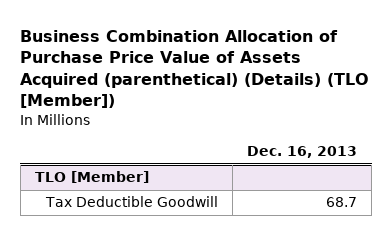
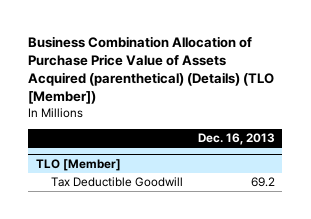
[326,197,358,208] 68.7 -> [250,177,275,188] 69.2

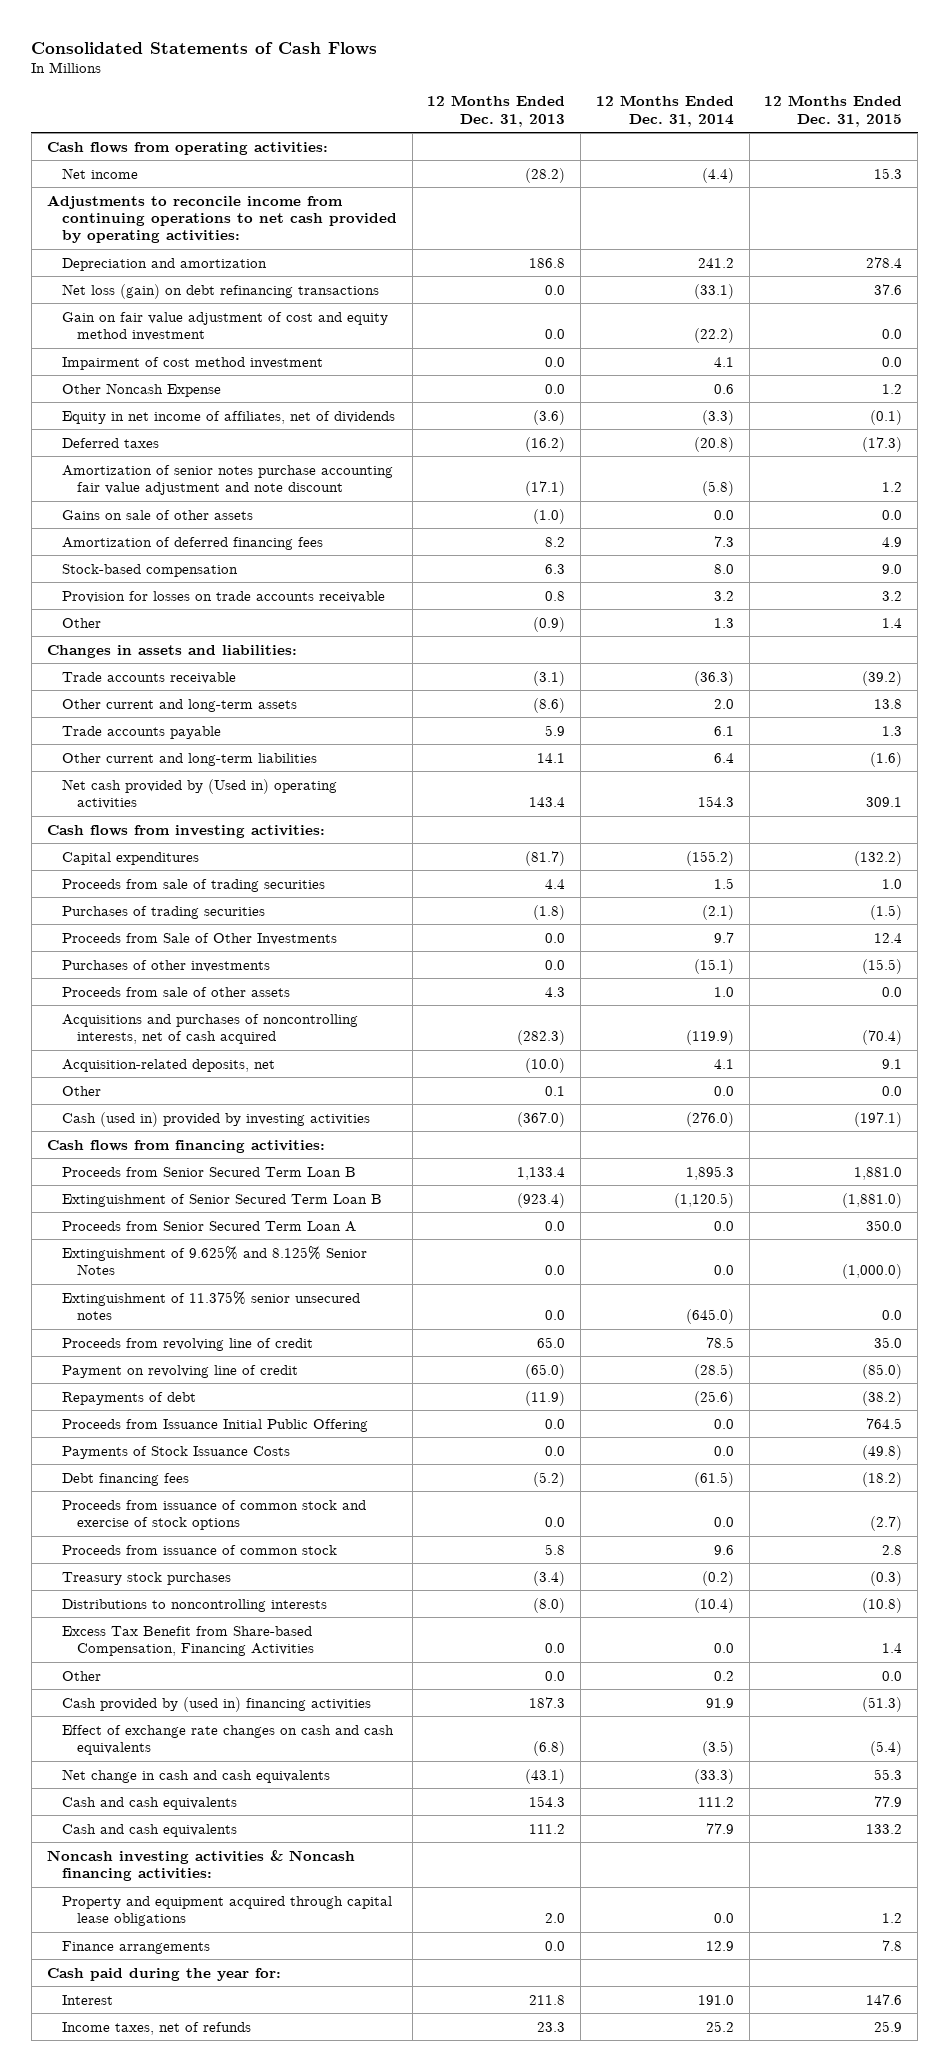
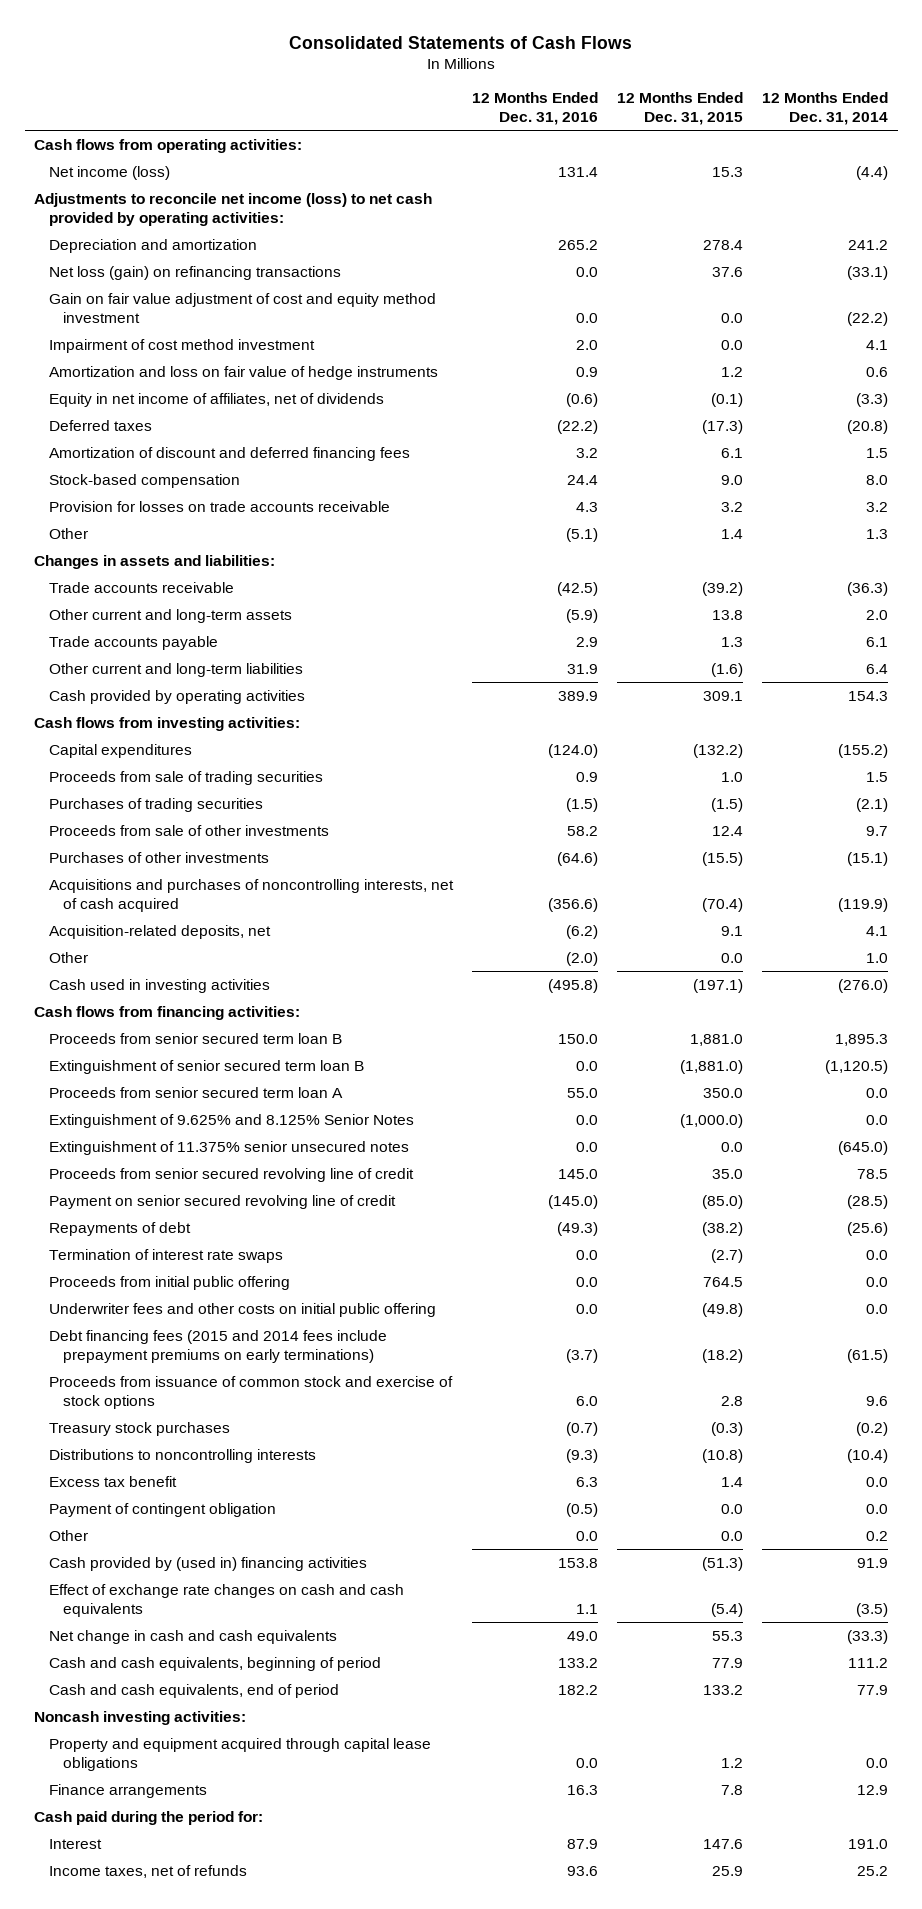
[427,95,566,127] 12 Months Ended Dec. 31, 2013 -> none
none -> [471,92,598,126] 12 Months Ended Dec. 31, 2016
[61,167,138,179] Net income -> [48,165,170,180] Net income (loss)
[46,194,397,244] Adjustments to reconcile income from continuing operations to net cash provided by operating activities: -> [34,192,433,226] Adjustments to reconcile net income (loss) to net cash provided by operating activities:
[61,283,379,299] Net loss (gain) on debt refinancing transactions -> [48,265,341,280] Net loss (gain) on refinancing transactions
[61,382,221,397] Other Noncash Expense -> [48,365,438,380] Amortization and loss on fair value of hedge instruments
[61,464,393,495] Amortization of senior notes purchase accounting fair value adjustment and note discount -> none
[61,509,253,520] Gains on sale of other assets -> none
[61,536,323,550] Amortization of deferred financing fees -> [48,446,410,461] Amortization of discount and deferred financing fees
[713,535,734,547] 7.3 -> [865,447,888,458] 1.5
[882,536,903,547] 4.9 -> [720,447,743,458] 6.1
[61,778,337,809] Net cash provided by (Used in) operating activities -> [48,689,305,704] Cash provided by operating activities
[61,932,337,945] Proceeds from Sale of Other Investments -> [48,824,329,836] Proceeds from sale of other investments
[61,986,290,997] Proceeds from sale of other assets -> none
[713,1085,734,1096] 0.0 -> [865,952,888,963] 1.0
[61,1111,370,1127] Cash (used in) provided by investing activities -> [48,978,270,993] Cash used in investing activities
[61,1166,356,1177] Proceeds from Senior Secured Term Loan B -> [48,1032,342,1044] Proceeds from senior secured term loan B
[61,1193,382,1207] Extinguishment of Senior Secured Term Loan B -> [48,1059,364,1074] Extinguishment of senior secured term loan B
[61,1220,356,1232] Proceeds from Senior Secured Term Loan A -> [48,1086,343,1098] Proceeds from senior secured term loan A
[61,1337,313,1351] Proceeds from revolving line of credit -> [48,1167,414,1182] Proceeds from senior secured revolving line of credit
[61,1364,298,1378] Payment on revolving line of credit -> [48,1194,396,1209] Payment on senior secured revolving line of credit
[61,1544,337,1555] Proceeds from issuance of common stock -> none
none -> [48,1248,283,1263] Termination of interest rate swaps
[61,1418,368,1432] Proceeds from Issuance Initial Public Offering -> [48,1275,290,1290] Proceeds from initial public offering
[61,1445,290,1459] Payments of Stock Issuance Costs -> [48,1302,436,1317] Underwriter fees and other costs on initial public offering
[61,1472,189,1486] Debt financing fees -> [48,1329,387,1363] Debt financing fees (2015 and 2014 fees include prepayment premiums on early terminations)
[713,1516,734,1527] 0.0 -> [865,1395,888,1406] 9.6
[870,1515,903,1531] (2.7) -> [720,1395,743,1406] 2.8
[61,1625,314,1656] Excess Tax Benefit from Share-based Compensation, Financing Activities -> [48,1475,177,1487] Excess tax benefit
none -> [48,1502,276,1517] Payment of contingent obligation
[61,1796,237,1810] Cash and cash equivalents -> [48,1656,381,1671] Cash and cash equivalents, beginning of period
[61,1823,237,1837] Cash and cash equivalents -> [48,1683,339,1698] Cash and cash equivalents, end of period
[46,1849,355,1881] Noncash investing activities & Noncash financing activities: -> [34,1710,247,1725] Noncash investing activities:
[46,1967,281,1981] Cash paid during the year for: -> [34,1810,264,1825] Cash paid during the period for:

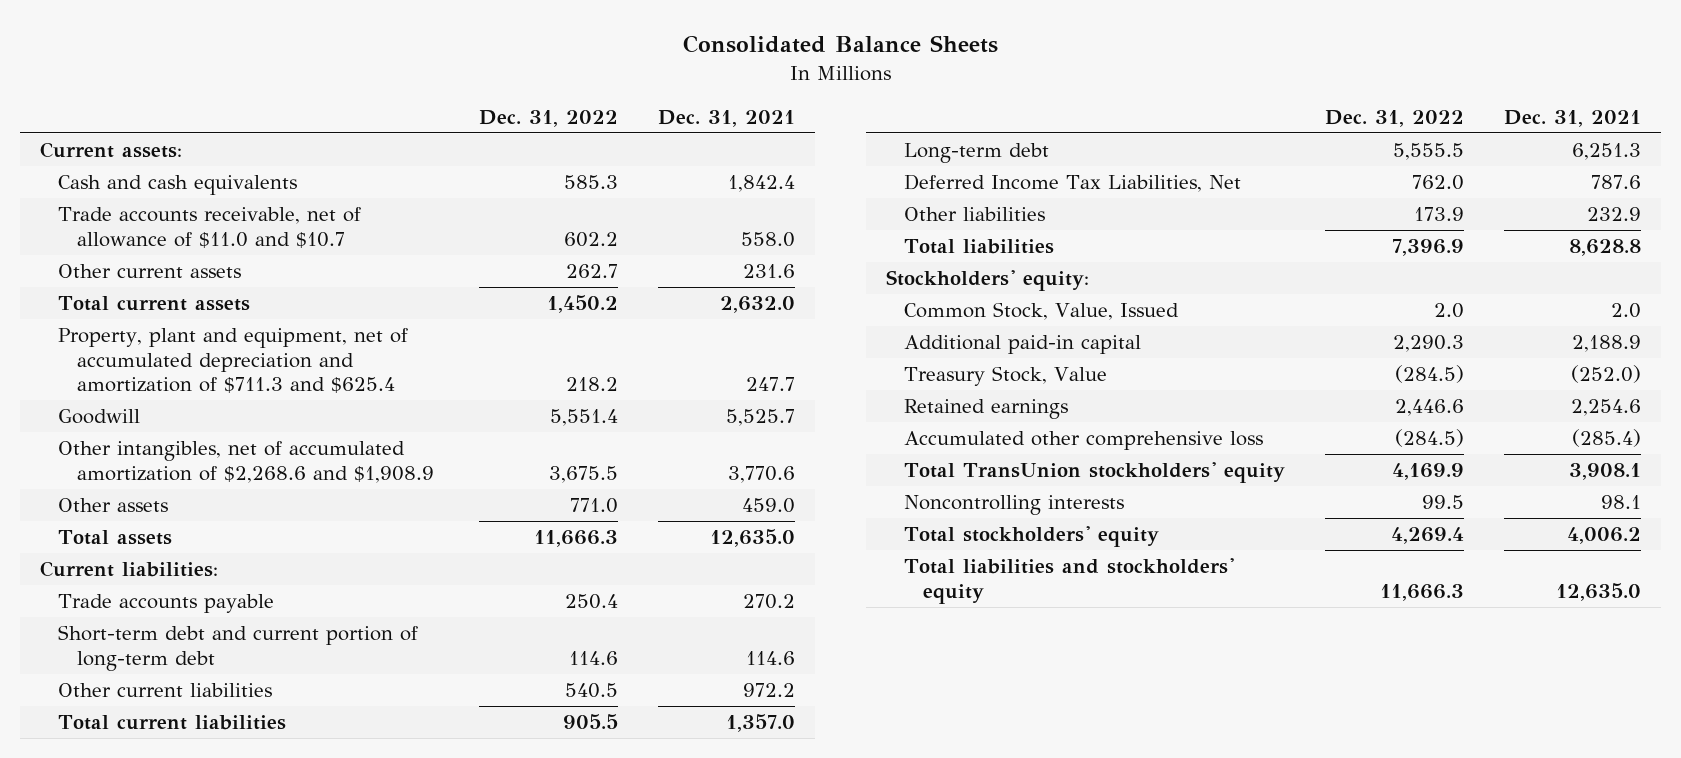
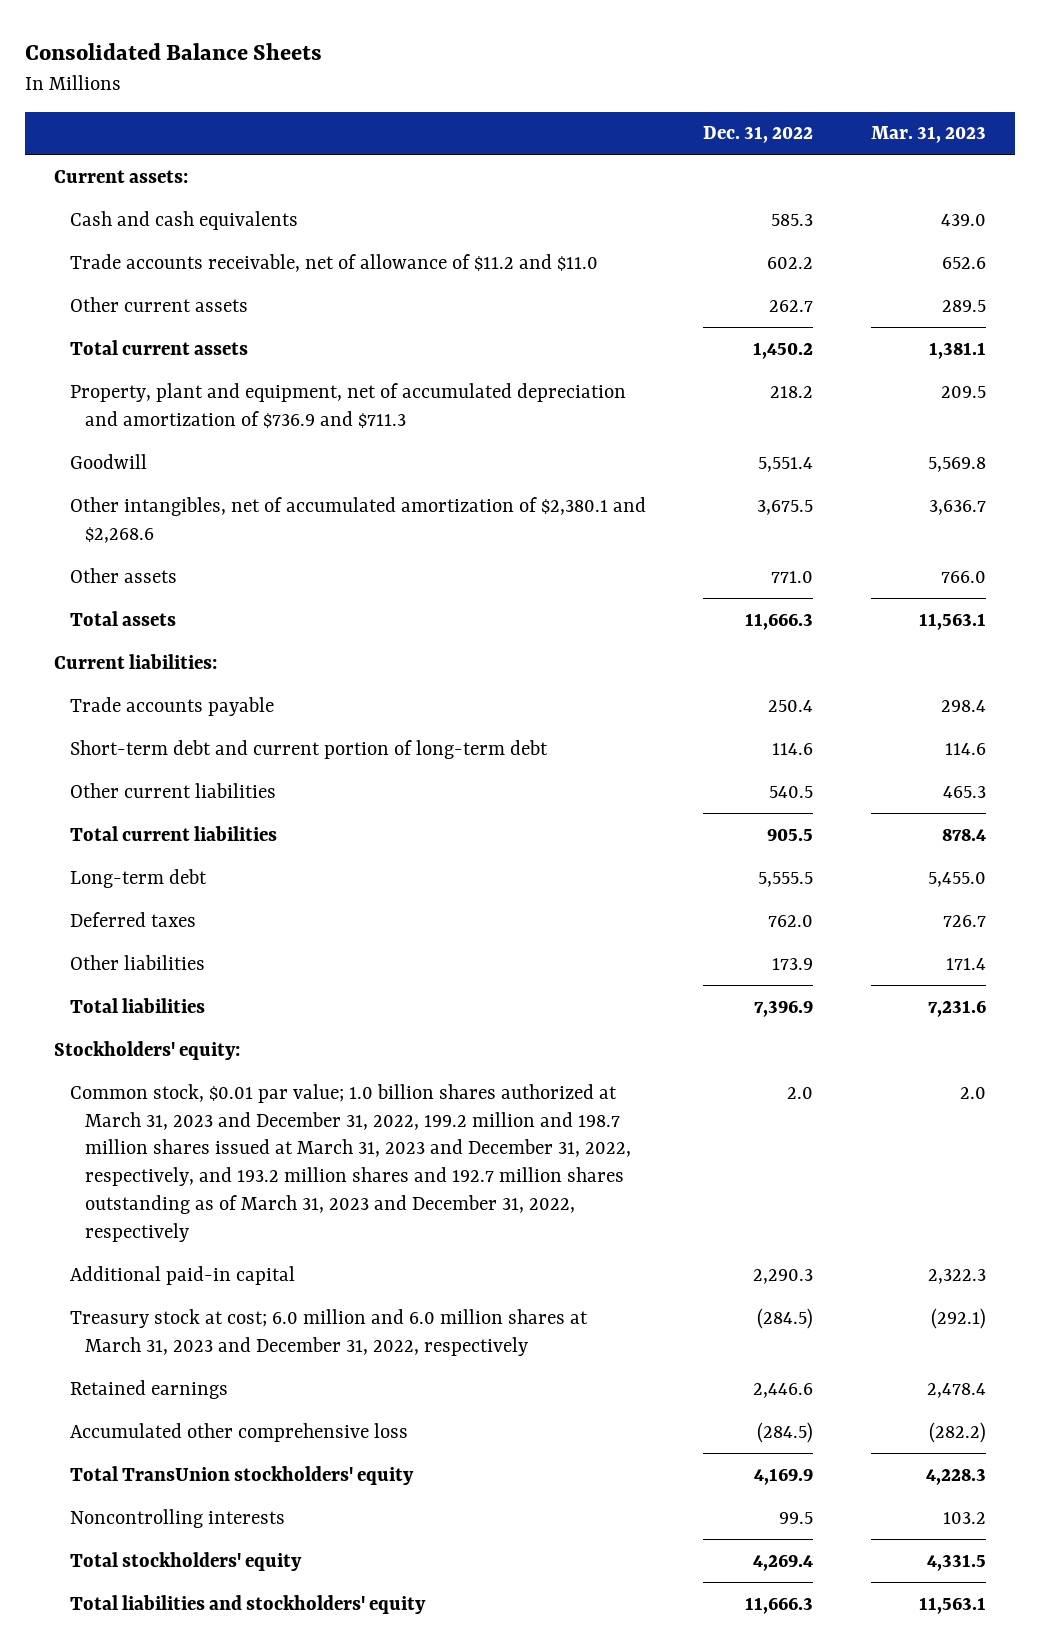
[658,109,796,127] Dec. 31, 2021 -> none
none -> [870,126,986,144] Mar. 31, 2023
[58,207,362,248] Trade accounts receivable, net of allowance of $11.0 and $10.7 -> [69,253,598,272] Trade accounts receivable, net of allowance of $11.2 and $11.0
[58,328,409,394] Property, plant and equipment, net of accumulated depreciation and amortization of $711.3 and $625.4 -> [69,382,626,428] Property, plant and equipment, net of accumulated depreciation and amortization of $736.9 and $711.3
[58,441,434,483] Other intangibles, net of accumulated amortization of $2,268.6 and $1,908.9 -> [69,496,646,543] Other intangibles, net of accumulated amortization of $2,380.1 and $2,268.6
[904,174,1242,193] Deferred Income Tax Liabilities, Net -> [69,911,196,927] Deferred taxes
[904,302,1180,321] Common Stock, Value, Issued -> [69,1083,632,1243] Common stock, $0.01 par value; 1.0 billion shares authorized at March 31, 2023 and December 31, 2022, 199.2 million and 198.7 million shares issued at March 31, 2023 and December 31, 2022, respectively, and 193.2 million shares and 192.7 million shares outstanding as of March 31, 2023 and December 31, 2022, respectively
[904,366,1108,387] Treasury Stock, Value -> [69,1308,588,1356] Treasury stock at cost; 6.0 million and 6.0 million shares at March 31, 2023 and December 31, 2022, respectively

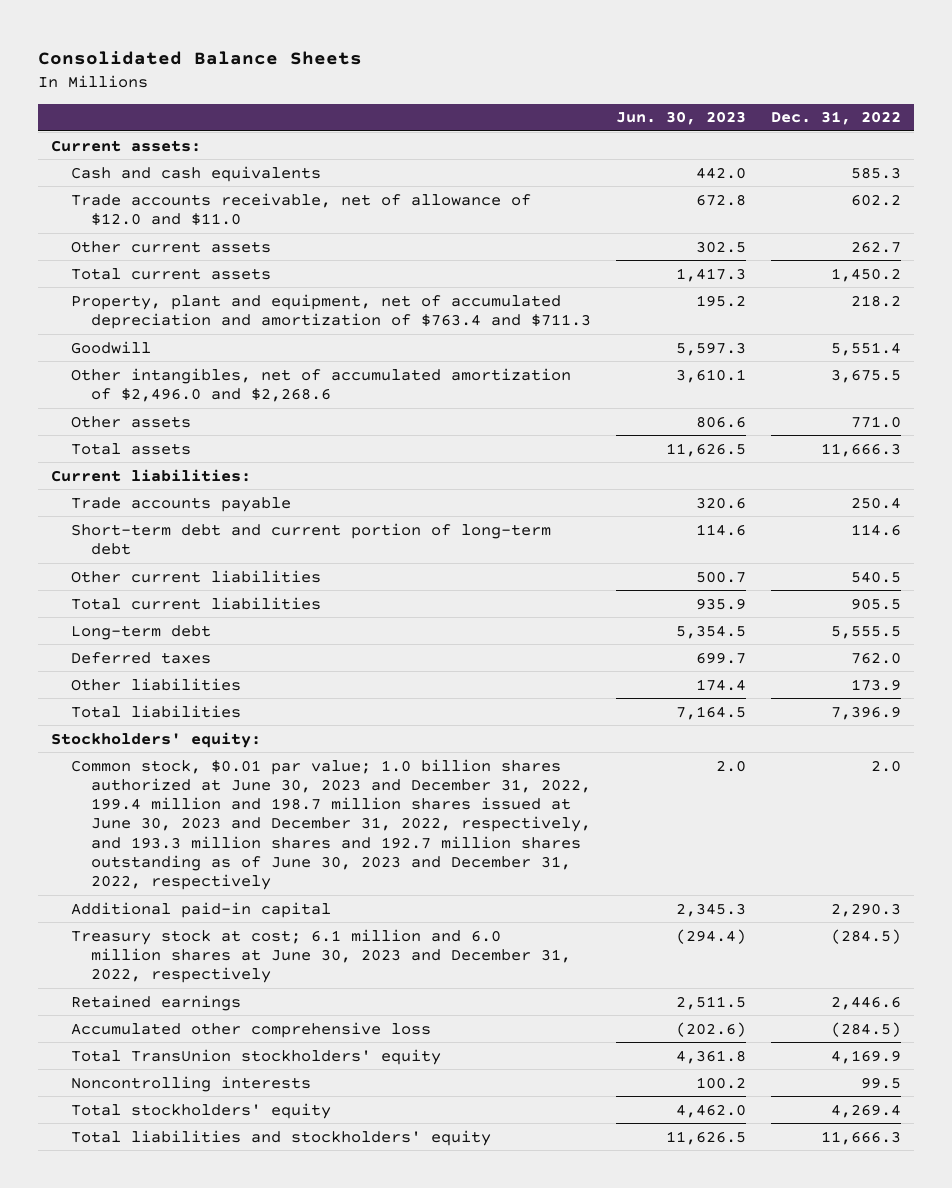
[870,126,986,144] Mar. 31, 2023 -> none
none -> [615,111,746,126] Jun. 30, 2023
[69,253,598,272] Trade accounts receivable, net of allowance of $11.2 and $11.0 -> [70,192,531,226] Trade accounts receivable, net of allowance of $12.0 and $11.0
[69,382,626,428] Property, plant and equipment, net of accumulated depreciation and amortization of $736.9 and $711.3 -> [70,293,591,329] Property, plant and equipment, net of accumulated depreciation and amortization of $763.4 and $711.3
[69,496,646,543] Other intangibles, net of accumulated amortization of $2,380.1 and $2,268.6 -> [70,367,571,402] Other intangibles, net of accumulated amortization of $2,496.0 and $2,268.6
[69,1083,632,1243] Common stock, $0.01 par value; 1.0 billion shares authorized at March 31, 2023 and December 31, 2022, 199.2 million and 198.7 million shares issued at March 31, 2023 and December 31, 2022, respectively, and 193.2 million shares and 192.7 million shares outstanding as of March 31, 2023 and December 31, 2022, respectively -> [70,758,591,891] Common stock, $0.01 par value; 1.0 billion shares authorized at June 30, 2023 and December 31, 2022, 199.4 million and 198.7 million shares issued at June 30, 2023 and December 31, 2022, respectively, and 193.3 million shares and 192.7 million shares outstanding as of June 30, 2023 and December 31, 2022, respectively
[69,1308,588,1356] Treasury stock at cost; 6.0 million and 6.0 million shares at March 31, 2023 and December 31, 2022, respectively -> [70,928,571,984] Treasury stock at cost; 6.1 million and 6.0 million shares at June 30, 2023 and December 31, 2022, respectively

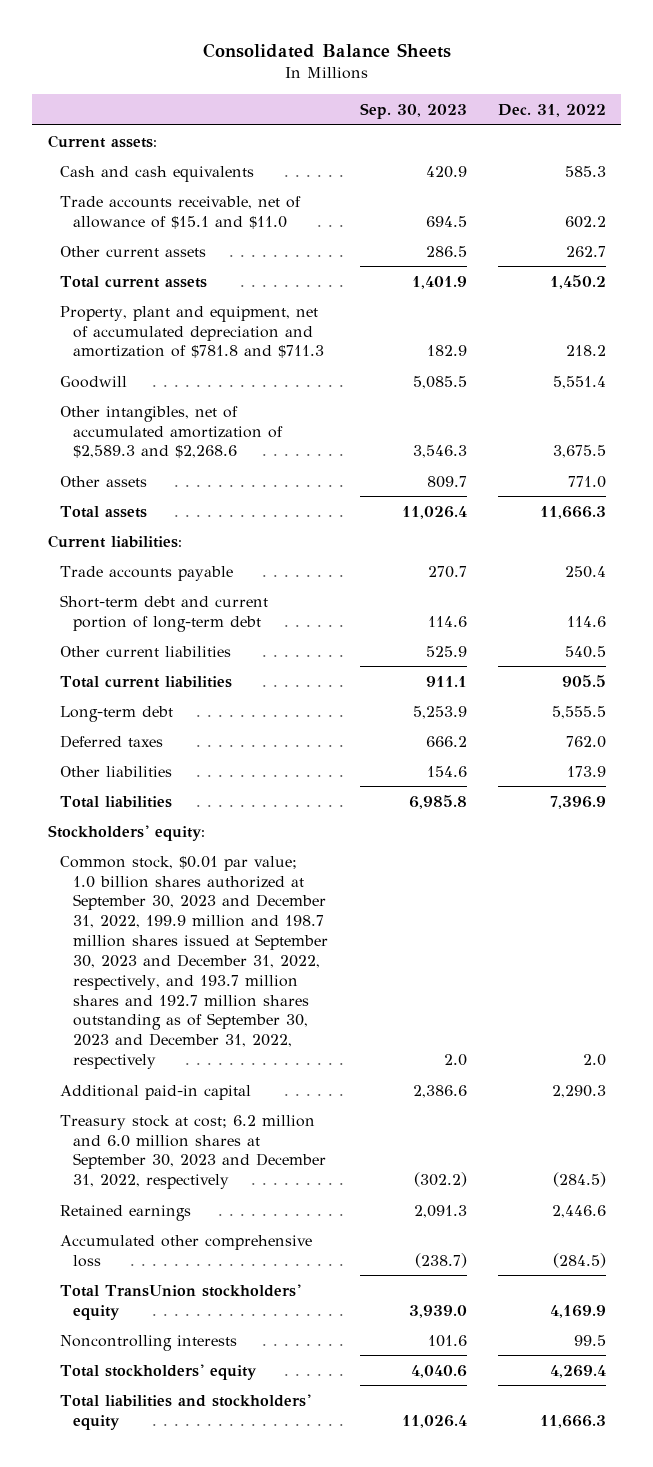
[615,111,746,126] Jun. 30, 2023 -> none
none -> [359,103,467,120] Sep. 30, 2023
[70,192,531,226] Trade accounts receivable, net of allowance of $12.0 and $11.0 -> [60,195,302,229] Trade accounts receivable, net of allowance of $15.1 and $11.0
[70,293,591,329] Property, plant and equipment, net of accumulated depreciation and amortization of $763.4 and $711.3 -> [60,305,325,359] Property, plant and equipment, net of accumulated depreciation and amortization of $781.8 and $711.3
[70,367,571,402] Other intangibles, net of accumulated amortization of $2,496.0 and $2,268.6 -> [60,405,284,459] Other intangibles, net of accumulated amortization of $2,589.3 and $2,268.6
[70,758,591,891] Common stock, $0.01 par value; 1.0 billion shares authorized at June 30, 2023 and December 31, 2022, 199.4 million and 198.7 million shares issued at June 30, 2023 and December 31, 2022, respectively, and 193.3 million shares and 192.7 million shares outstanding as of June 30, 2023 and December 31, 2022, respectively -> [60,855,329,1070] Common stock, $0.01 par value; 1.0 billion shares authorized at September 30, 2023 and December 31, 2022, 199.9 million and 198.7 million shares issued at September 30, 2023 and December 31, 2022, respectively, and 193.7 million shares and 192.7 million shares outstanding as of September 30, 2023 and December 31, 2022, respectively
[70,928,571,984] Treasury stock at cost; 6.1 million and 6.0 million shares at June 30, 2023 and December 31, 2022, respectively -> [60,1114,327,1190] Treasury stock at cost; 6.2 million and 6.0 million shares at September 30, 2023 and December 31, 2022, respectively

